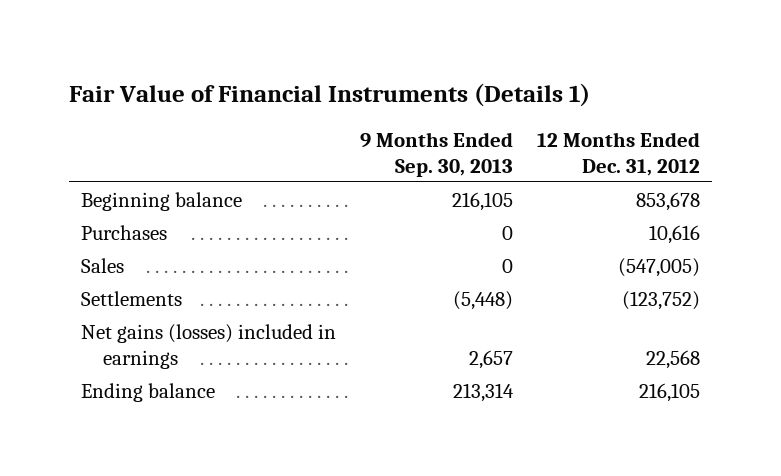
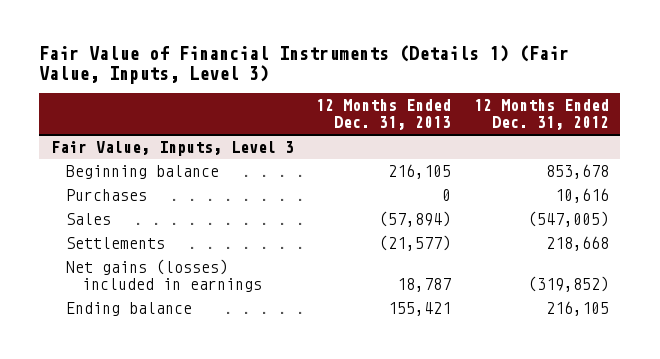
[69,82,591,107] Fair Value of Financial Instruments (Details 1) -> [39,44,570,84] Fair Value of Financial Instruments (Details 1) (Fair Value, Inputs, Level 3)
[359,131,513,177] 9 Months Ended Sep. 30, 2013 -> none
none -> [316,99,452,130] 12 Months Ended Dec. 31, 2013
none -> [50,141,294,157] Fair Value, Inputs, Level 3
[621,290,700,310] (123,752) -> [546,236,610,252] 218,668
[645,349,700,369] 22,568 -> [528,275,610,292] (319,852)

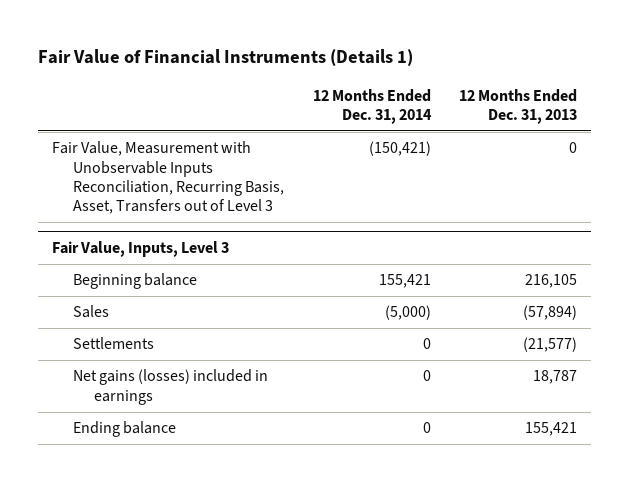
[39,44,570,84] Fair Value of Financial Instruments (Details 1) (Fair Value, Inputs, Level 3) -> [37,48,413,66] Fair Value of Financial Instruments (Details 1)
[474,99,610,130] 12 Months Ended Dec. 31, 2012 -> none
none -> [312,88,432,124] 12 Months Ended Dec. 31, 2014
none -> [51,141,285,215] Fair Value, Measurement with Unobservable Inputs Reconciliation, Recurring Basis, Asset, Transfers out of Level 3
[66,189,148,202] Purchases -> none

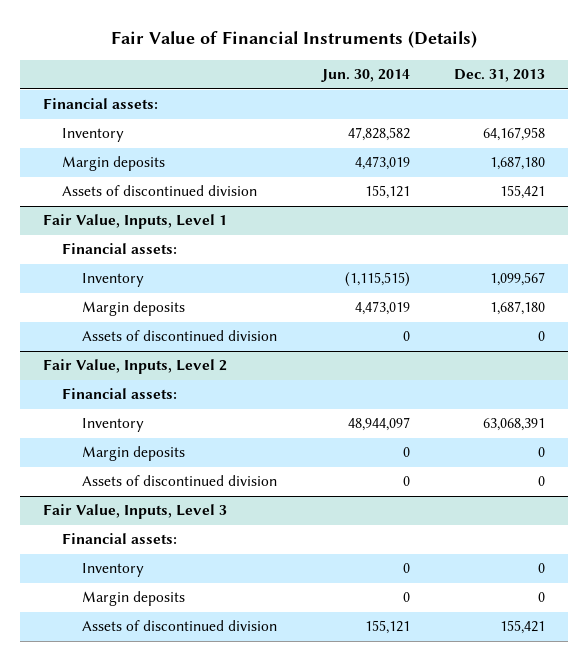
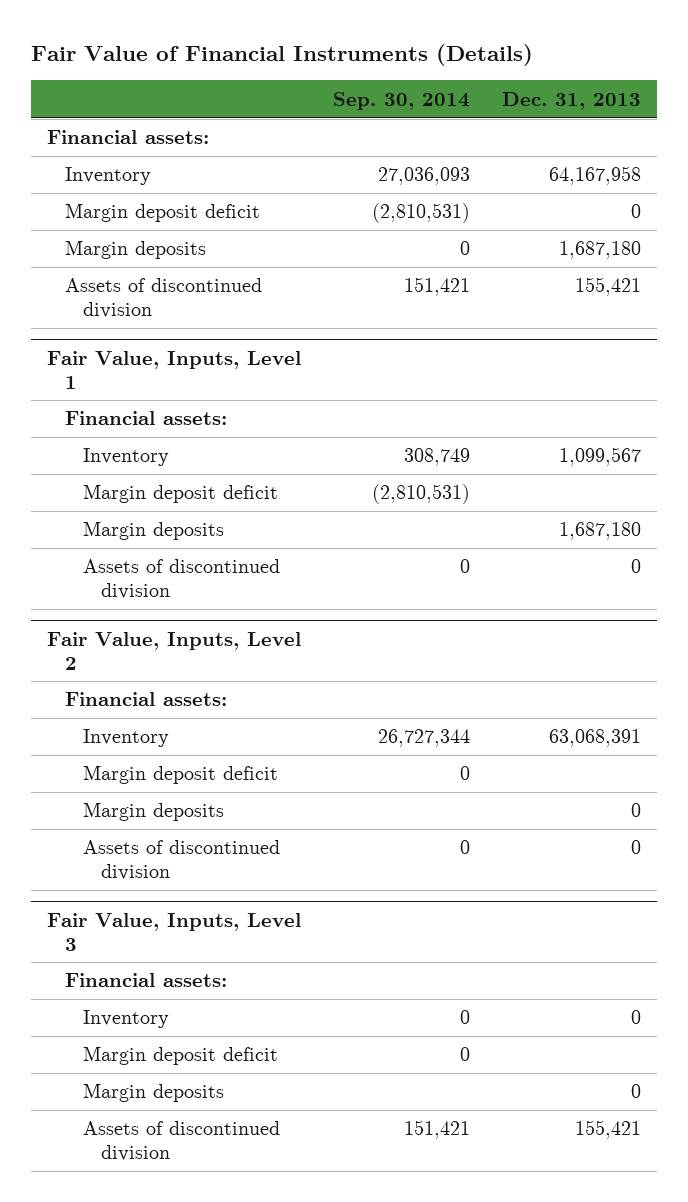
[320,69,410,83] Jun. 30, 2014 -> none
none -> [333,91,471,110] Sep. 30, 2014
none -> [65,203,261,223] Margin deposit deficit
none -> [82,484,278,504] Margin deposit deficit
none -> [82,765,278,785] Margin deposit deficit
none -> [82,1046,278,1066] Margin deposit deficit

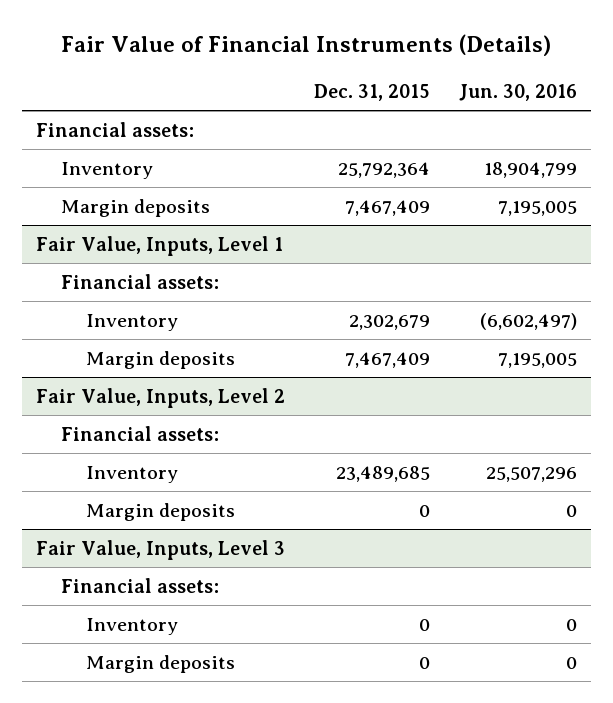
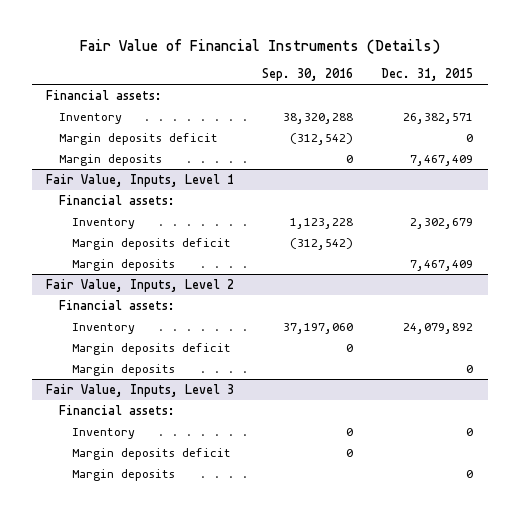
[458,83,577,101] Jun. 30, 2016 -> none
none -> [262,68,354,82] Sep. 30, 2016
[337,161,430,178] 25,792,364 -> [403,112,474,124] 26,382,571
none -> [58,132,218,145] Margin deposits deficit
none -> [71,237,231,250] Margin deposits deficit
[335,465,430,482] 23,489,685 -> [403,322,474,334] 24,079,892
none -> [71,342,231,355] Margin deposits deficit
none -> [71,447,231,460] Margin deposits deficit

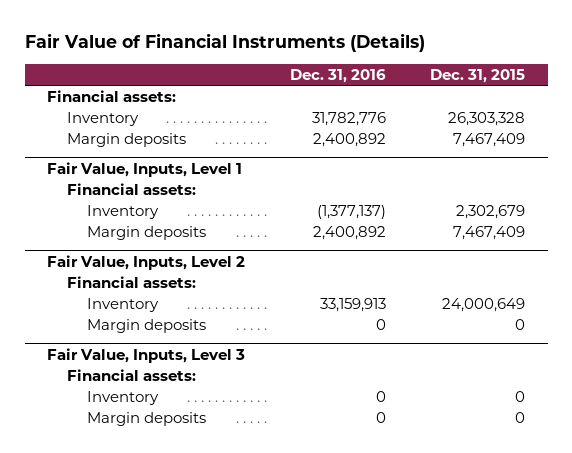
[262,68,354,82] Sep. 30, 2016 -> none
none -> [289,68,386,83] Dec. 31, 2016
[58,132,218,145] Margin deposits deficit -> none
[403,112,474,124] 26,382,571 -> [448,112,526,127] 26,303,328
[71,237,231,250] Margin deposits deficit -> none
[71,342,231,355] Margin deposits deficit -> none
[403,322,474,334] 24,079,892 -> [442,298,526,313] 24,000,649
[71,447,231,460] Margin deposits deficit -> none

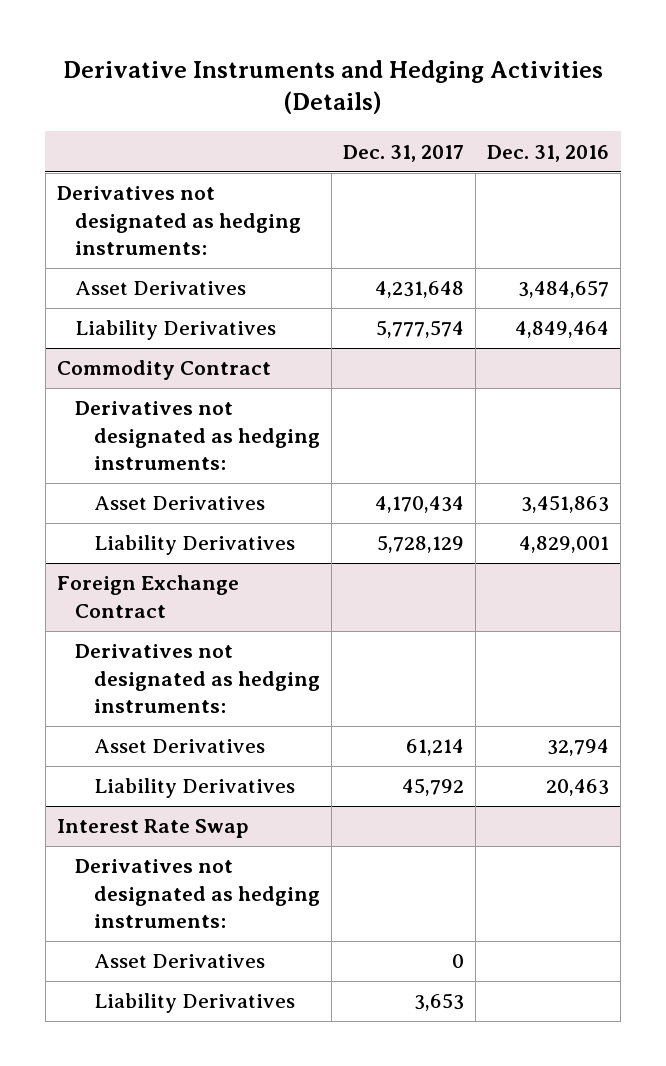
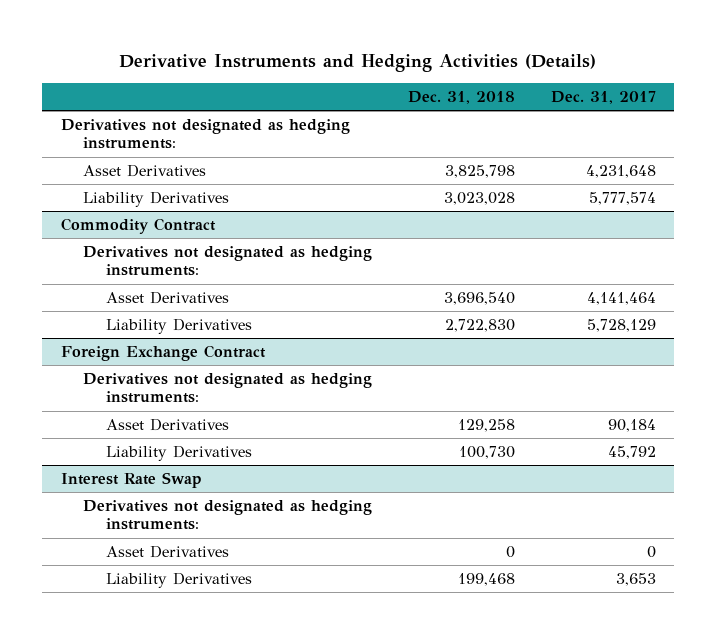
[487,144,610,162] Dec. 31, 2016 -> none
none -> [408,90,516,104] Dec. 31, 2018
[375,496,465,514] 4,170,434 -> [587,292,657,306] 4,141,464
[406,739,465,757] 61,214 -> [608,419,657,433] 90,184

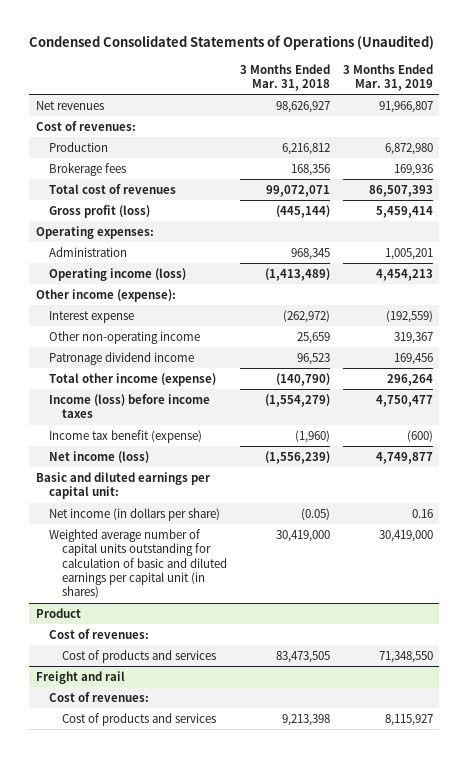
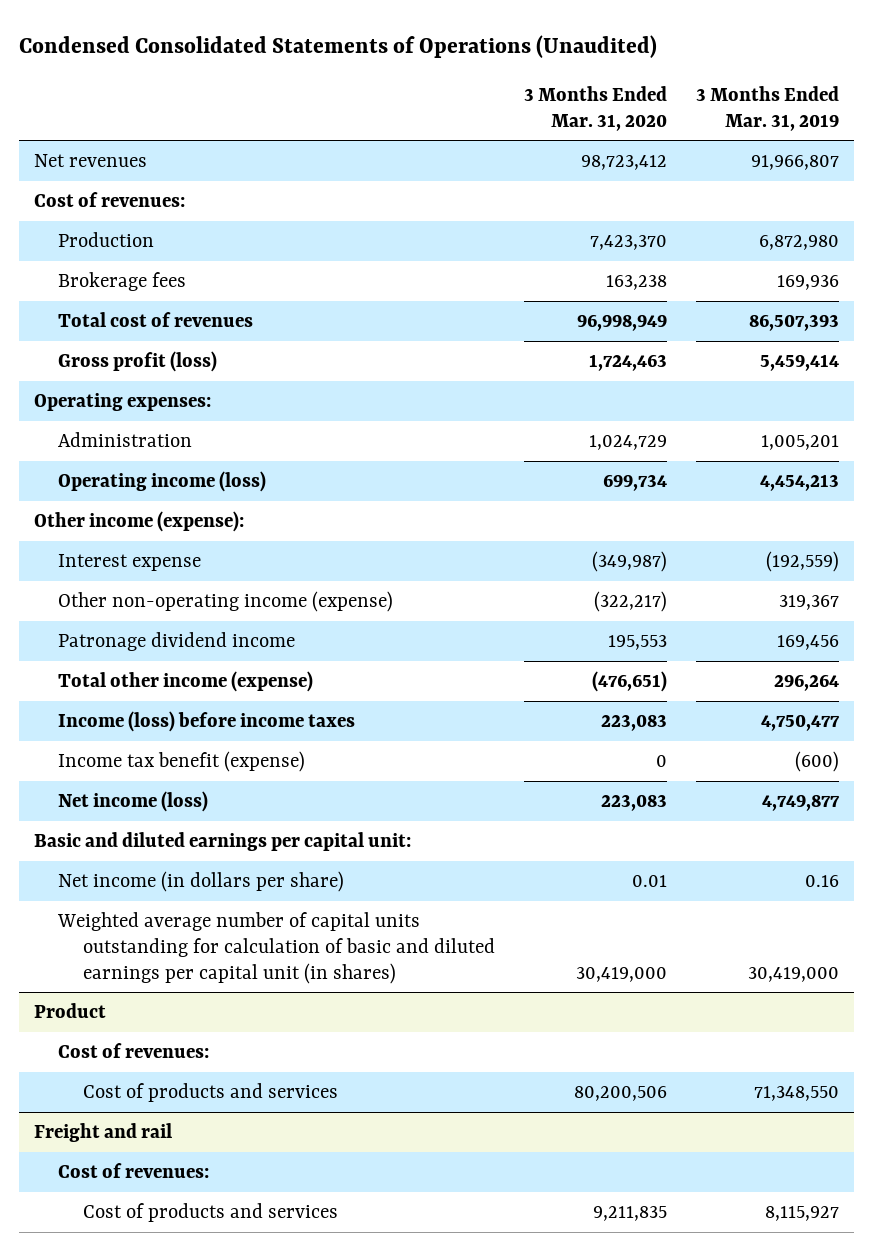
[239,63,330,91] 3 Months Ended Mar. 31, 2018 -> none
none -> [523,85,667,131] 3 Months Ended Mar. 31, 2020
[48,330,200,344] Other non-operating income -> [58,590,394,612] Other non-operating income (expense)

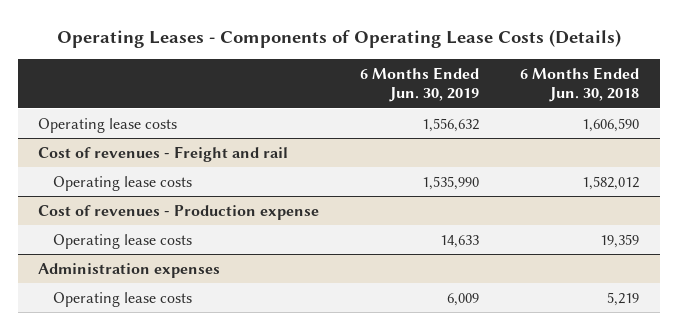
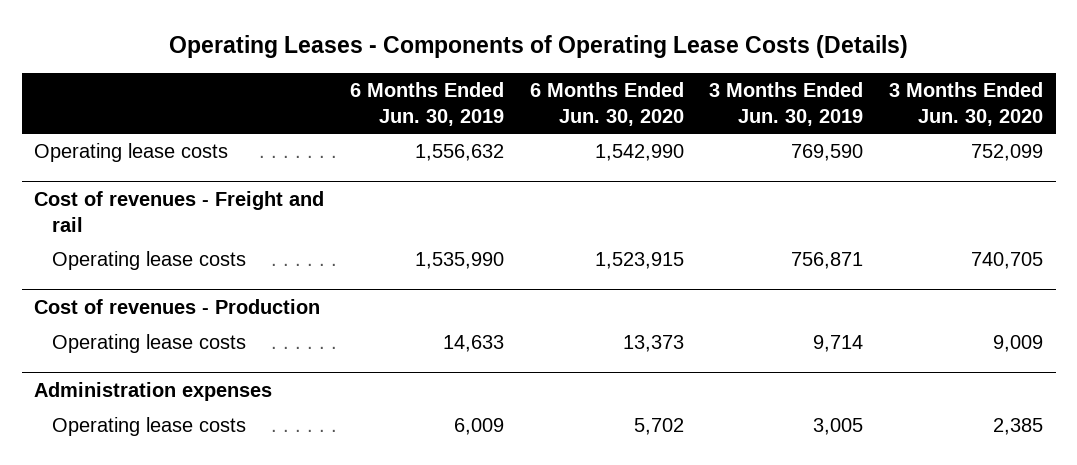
[520,66,640,103] 6 Months Ended Jun. 30, 2018 -> none
none -> [529,82,684,126] 6 Months Ended Jun. 30, 2020
none -> [709,82,864,126] 3 Months Ended Jun. 30, 2019
none -> [888,82,1043,126] 3 Months Ended Jun. 30, 2020
[38,204,320,220] Cost of revenues - Production expense -> [34,299,321,315] Cost of revenues - Production

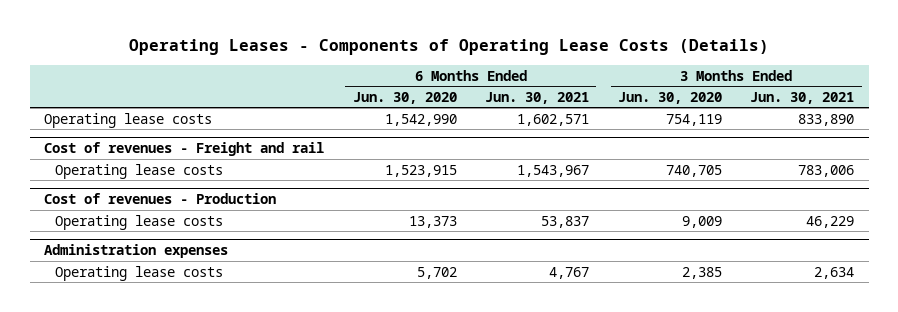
[349,82,504,126] 6 Months Ended Jun. 30, 2019 -> none
[709,82,864,126] 3 Months Ended Jun. 30, 2019 -> none
none -> [485,91,590,104] Jun. 30, 2021
none -> [750,91,855,104] Jun. 30, 2021
[970,144,1043,162] 752,099 -> [665,113,722,126] 754,119

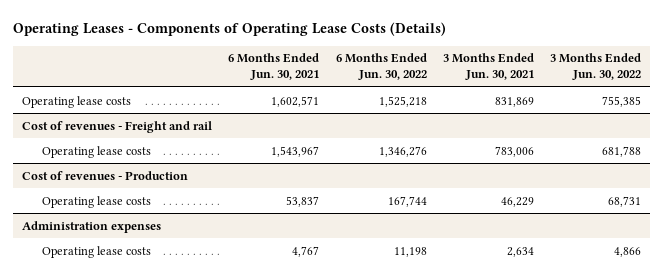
[352,91,457,104] Jun. 30, 2020 -> none
[617,91,722,104] Jun. 30, 2020 -> none
none -> [335,53,427,81] 6 Months Ended Jun. 30, 2022
none -> [550,53,642,81] 3 Months Ended Jun. 30, 2022
[798,113,855,126] 833,890 -> [495,96,535,107] 831,869

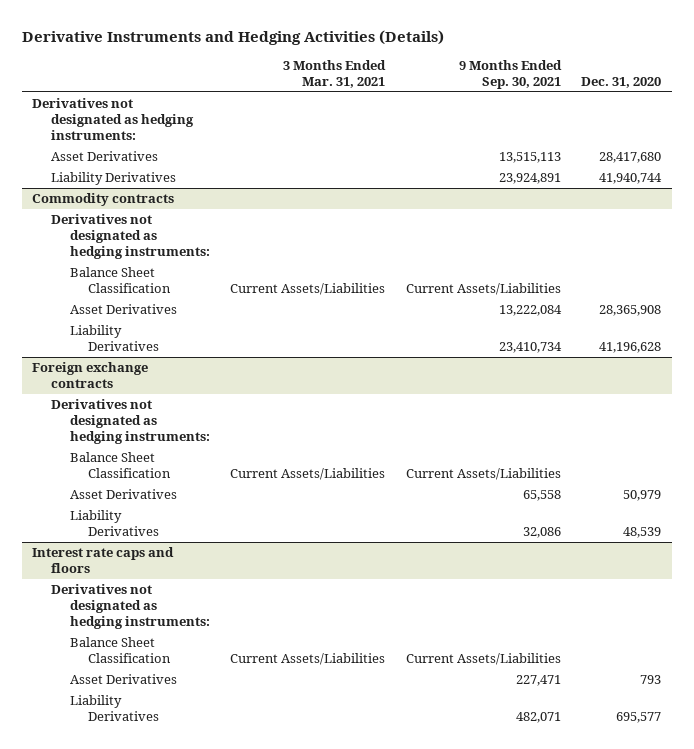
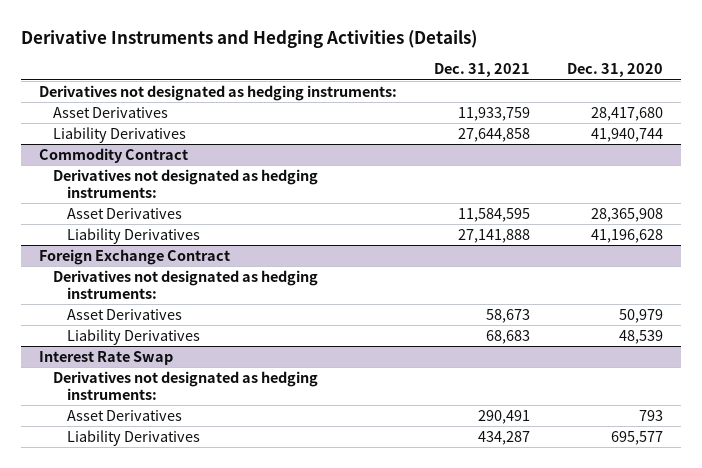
[283,59,387,89] 3 Months Ended Mar. 31, 2021 -> none
[458,59,562,90] 9 Months Ended Sep. 30, 2021 -> none
none -> [433,63,530,78] Dec. 31, 2021
[32,192,175,206] Commodity contracts -> [39,147,189,163] Commodity Contract
[69,266,172,294] Balance Sheet Classification -> none
[32,361,149,389] Foreign exchange contracts -> [39,248,231,265] Foreign Exchange Contract
[69,451,172,479] Balance Sheet Classification -> none
[32,546,175,574] Interest rate caps and floors -> [39,350,174,365] Interest Rate Swap
[69,636,172,664] Balance Sheet Classification -> none

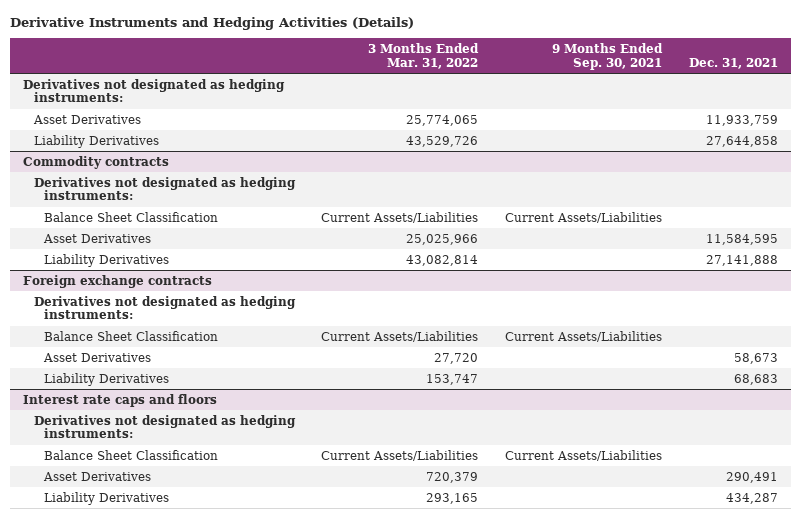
[566,63,663,78] Dec. 31, 2020 -> none
none -> [368,43,480,69] 3 Months Ended Mar. 31, 2022
none -> [551,43,663,70] 9 Months Ended Sep. 30, 2021
[39,147,189,163] Commodity Contract -> [22,155,169,169] Commodity contracts
none -> [44,211,219,222] Balance Sheet Classification
[39,248,231,265] Foreign Exchange Contract -> [22,274,212,288] Foreign exchange contracts
none -> [44,330,219,341] Balance Sheet Classification
[39,350,174,365] Interest Rate Swap -> [22,393,217,407] Interest rate caps and floors
none -> [44,449,219,460] Balance Sheet Classification

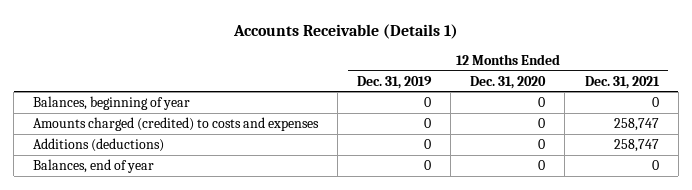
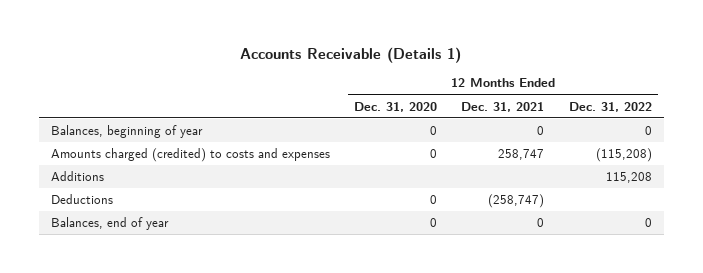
[357,75,433,89] Dec. 31, 2019 -> none
none -> [568,101,652,112] Dec. 31, 2022
none -> [51,171,105,182] Additions
[33,138,165,153] Additions (deductions) -> [51,194,114,205] Deductions
[613,139,659,153] 258,747 -> [488,194,545,209] (258,747)

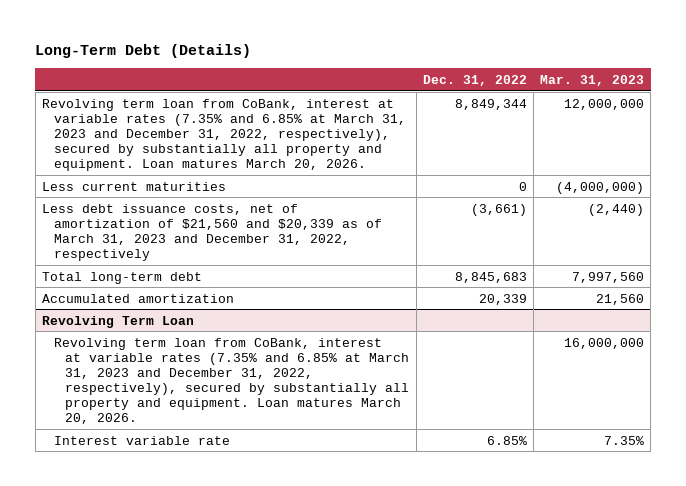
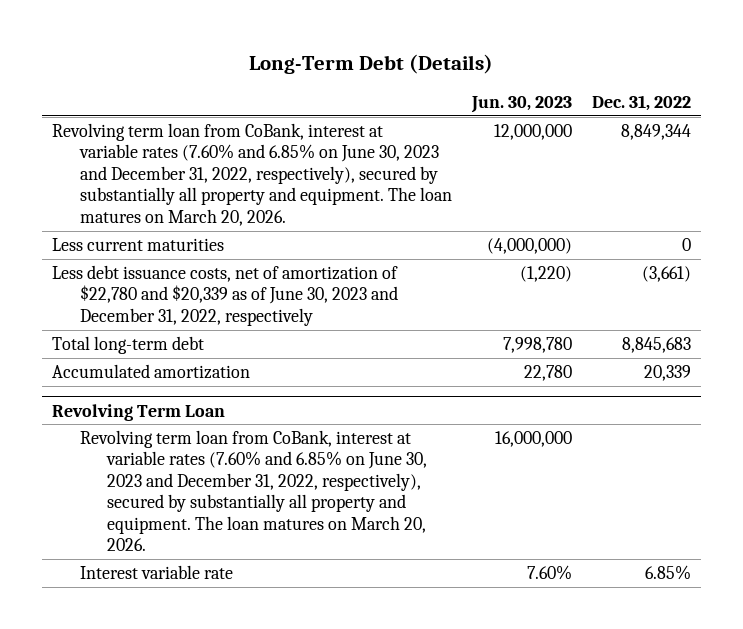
[540,74,645,86] Mar. 31, 2023 -> none
none -> [470,95,572,113] Jun. 30, 2023
[41,98,406,171] Revolving term loan from CoBank, interest at variable rates (7.35% and 6.85% at March 31, 2023 and December 31, 2022, respectively), secured by substantially all property and equipment. Loan matures March 20, 2026. -> [51,123,452,226] Revolving term loan from CoBank, interest at variable rates (7.60% and 6.85% on June 30, 2023 and December 31, 2022, respectively), secured by substantially all property and equipment. The loan matures on March 20, 2026.
[41,203,382,261] Less debt issuance costs, net of amortization of $21,560 and $20,339 as of March 31, 2023 and December 31, 2022, respectively -> [51,265,398,326] Less debt issuance costs, net of amortization of $22,780 and $20,339 as of June 30, 2023 and December 31, 2022, respectively
[53,337,410,424] Revolving term loan from CoBank, interest at variable rates (7.35% and 6.85% at March 31, 2023 and December 31, 2022, respectively), secured by substantially all property and equipment. Loan matures March 20, 2026. -> [79,430,428,552] Revolving term loan from CoBank, interest at variable rates (7.60% and 6.85% on June 30, 2023 and December 31, 2022, respectively), secured by substantially all property and equipment. The loan matures on March 20, 2026.

